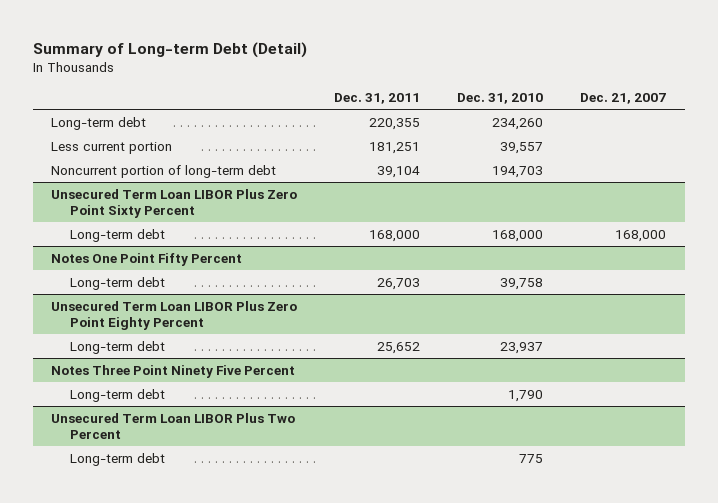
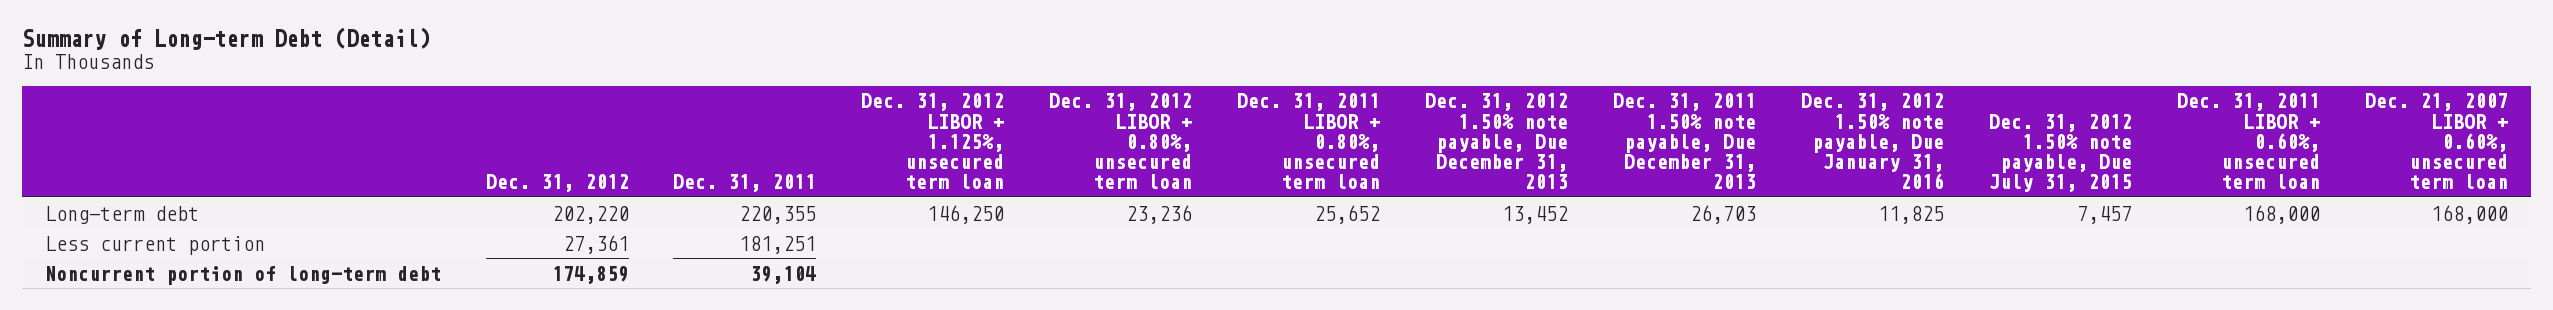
[457,93,544,105] Dec. 31, 2010 -> none
[580,93,667,105] Dec. 21, 2007 -> none
none -> [485,174,629,193] Dec. 31, 2012
none -> [861,93,1005,190] Dec. 31, 2012 LIBOR + 1.125%, unsecured term loan
none -> [1049,93,1193,190] Dec. 31, 2012 LIBOR + 0.80%, unsecured term loan
none -> [1237,93,1381,190] Dec. 31, 2011 LIBOR + 0.80%, unsecured term loan
none -> [1425,93,1569,190] Dec. 31, 2012 1.50% note payable, Due December 31, 2013
none -> [1613,93,1757,190] Dec. 31, 2011 1.50% note payable, Due December 31, 2013
none -> [1801,93,1945,190] Dec. 31, 2012 1.50% note payable, Due January 31, 2016
none -> [1989,113,2133,193] Dec. 31, 2012 1.50% note payable, Due July 31, 2015
none -> [2177,93,2321,190] Dec. 31, 2011 LIBOR + 0.60%, unsecured term loan
none -> [2365,93,2509,190] Dec. 21, 2007 LIBOR + 0.60%, unsecured term loan
[51,188,298,218] Unsecured Term Loan LIBOR Plus Zero Point Sixty Percent -> none
[69,228,165,242] Long-term debt -> none
[51,252,243,266] Notes One Point Fifty Percent -> none
[69,276,165,290] Long-term debt -> none
[51,300,298,330] Unsecured Term Loan LIBOR Plus Zero Point Eighty Percent -> none
[69,340,165,354] Long-term debt -> none
[51,364,296,378] Notes Three Point Ninety Five Percent -> none
[69,388,165,402] Long-term debt -> none
[51,412,296,439] Unsecured Term Loan LIBOR Plus Two Percent -> none
[69,452,165,466] Long-term debt -> none

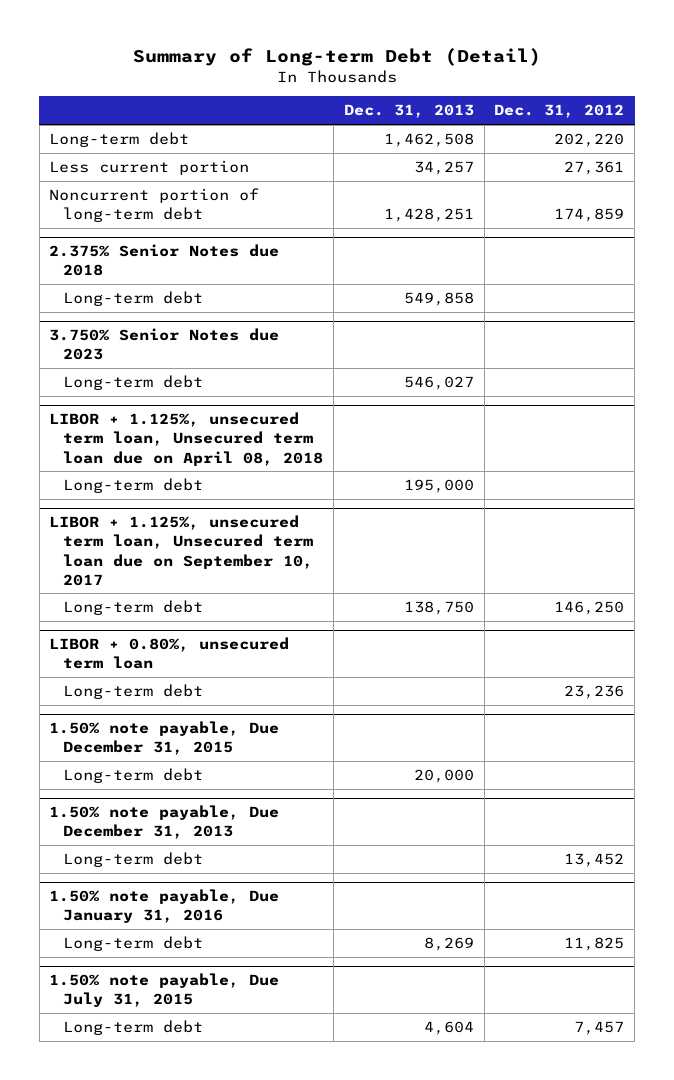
[673,174,817,193] Dec. 31, 2011 -> none
[861,93,1005,190] Dec. 31, 2012 LIBOR + 1.125%, unsecured term loan -> none
[1049,93,1193,190] Dec. 31, 2012 LIBOR + 0.80%, unsecured term loan -> none
[1237,93,1381,190] Dec. 31, 2011 LIBOR + 0.80%, unsecured term loan -> none
[1425,93,1569,190] Dec. 31, 2012 1.50% note payable, Due December 31, 2013 -> none
[1613,93,1757,190] Dec. 31, 2011 1.50% note payable, Due December 31, 2013 -> none
[1801,93,1945,190] Dec. 31, 2012 1.50% note payable, Due January 31, 2016 -> none
[1989,113,2133,193] Dec. 31, 2012 1.50% note payable, Due July 31, 2015 -> none
[2177,93,2321,190] Dec. 31, 2011 LIBOR + 0.60%, unsecured term loan -> none
[2365,93,2509,190] Dec. 21, 2007 LIBOR + 0.60%, unsecured term loan -> none
none -> [343,104,474,119] Dec. 31, 2013
none -> [49,244,280,277] 2.375% Senior Notes due 2018
none -> [62,290,203,306] Long-term debt
none -> [49,328,280,361] 3.750% Senior Notes due 2023
none -> [62,374,203,390] Long-term debt
none -> [49,412,323,466] LIBOR + 1.125%, unsecured term loan, Unsecured term loan due on April 08, 2018
none -> [62,477,203,493] Long-term debt
none -> [49,515,313,586] LIBOR + 1.125%, unsecured term loan, Unsecured term loan due on September 10, 2017
none -> [62,599,203,615] Long-term debt
none -> [49,637,290,670] LIBOR + 0.80%, unsecured term loan
none -> [62,683,203,699] Long-term debt
none -> [49,721,280,756] 1.50% note payable, Due December 31, 2015
none -> [62,767,203,783] Long-term debt
none -> [49,805,280,840] 1.50% note payable, Due December 31, 2013
none -> [62,851,203,867] Long-term debt
none -> [49,889,280,924] 1.50% note payable, Due January 31, 2016
none -> [62,935,203,951] Long-term debt
none -> [49,973,280,1008] 1.50% note payable, Due July 31, 2015
none -> [62,1019,203,1035] Long-term debt

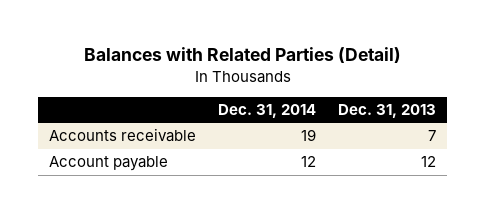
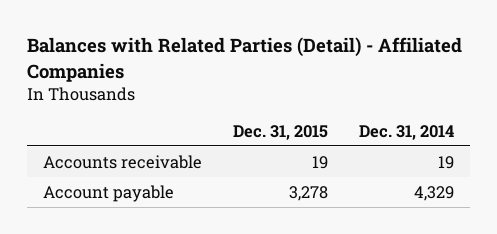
[83,47,401,64] Balances with Related Parties (Detail) -> [27,37,463,82] Balances with Related Parties (Detail) - Affiliated Companies
[338,104,437,119] Dec. 31, 2013 -> none
none -> [233,124,329,140] Dec. 31, 2015
[301,156,317,168] 12 -> [414,185,455,201] 4,329

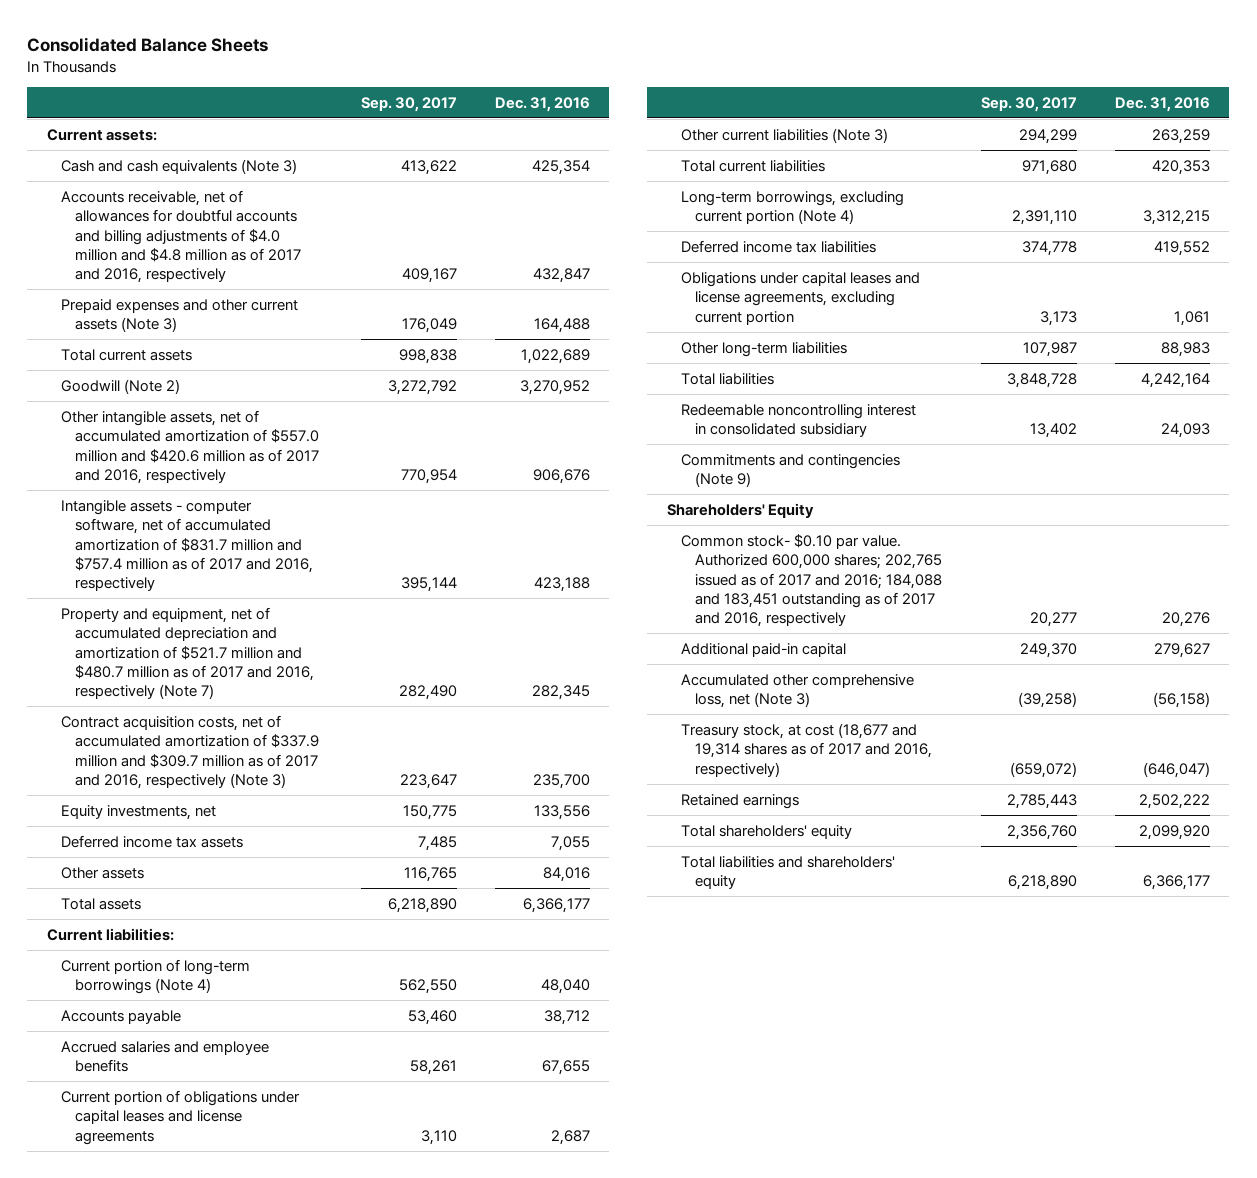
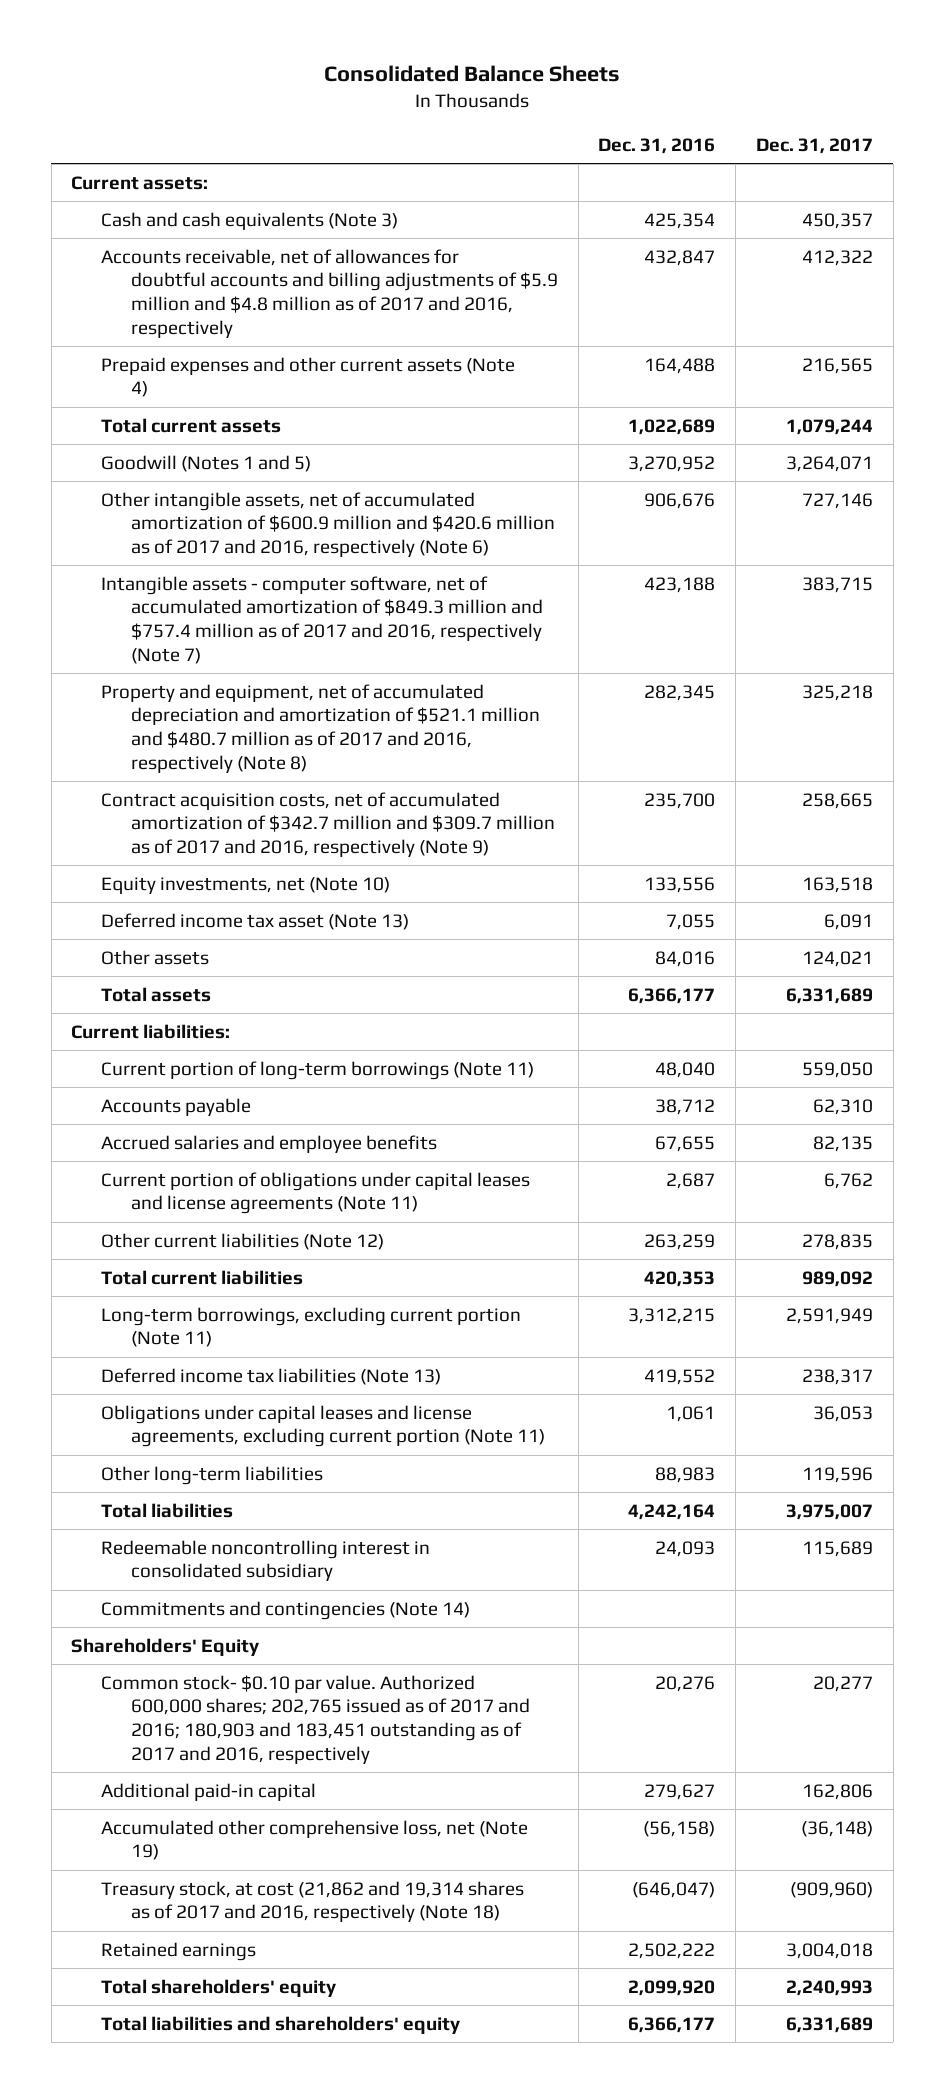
[360,96,457,112] Sep. 30, 2017 -> none
none -> [755,137,873,154] Dec. 31, 2017
[60,190,302,284] Accounts receivable, net of allowances for doubtful accounts and billing adjustments of $4.0 million and $4.8 million as of 2017 and 2016, respectively -> [101,248,559,338] Accounts receivable, net of allowances for doubtful accounts and billing adjustments of $5.9 million and $4.8 million as of 2017 and 2016, respectively
[60,299,298,333] Prepaid expenses and other current assets (Note 3) -> [101,356,516,398] Prepaid expenses and other current assets (Note 4)
[60,379,180,395] Goodwill (Note 2) -> [101,454,312,472] Goodwill (Notes 1 and 5)
[60,410,320,484] Other intangible assets, net of accumulated amortization of $557.0 million and $420.6 million as of 2017 and 2016, respectively -> [101,491,556,558] Other intangible assets, net of accumulated amortization of $600.9 million and $420.6 million as of 2017 and 2016, respectively (Note 6)
[60,500,314,592] Intangible assets - computer software, net of accumulated amortization of $831.7 million and $757.4 million as of 2017 and 2016, respectively -> [101,575,544,664] Intangible assets - computer software, net of accumulated amortization of $849.3 million and $757.4 million as of 2017 and 2016, respectively (Note 7)
[60,607,315,700] Property and equipment, net of accumulated depreciation and amortization of $521.7 million and $480.7 million as of 2017 and 2016, respectively (Note 7) -> [101,683,541,773] Property and equipment, net of accumulated depreciation and amortization of $521.1 million and $480.7 million as of 2017 and 2016, respectively (Note 8)
[60,715,320,789] Contract acquisition costs, net of accumulated amortization of $337.9 million and $309.7 million as of 2017 and 2016, respectively (Note 3) -> [101,791,556,858] Contract acquisition costs, net of accumulated amortization of $342.7 million and $309.7 million as of 2017 and 2016, respectively (Note 9)
[60,805,216,821] Equity investments, net -> [101,876,391,894] Equity investments, net (Note 10)
[60,835,243,849] Deferred income tax assets -> [101,912,410,930] Deferred income tax asset (Note 13)
[60,959,250,995] Current portion of long-term borrowings (Note 4) -> [101,1060,535,1080] Current portion of long-term borrowings (Note 11)
[60,1090,300,1145] Current portion of obligations under capital leases and license agreements -> [101,1171,531,1215] Current portion of obligations under capital leases and license agreements (Note 11)
[680,128,888,144] Other current liabilities (Note 3) -> [101,1232,385,1250] Other current liabilities (Note 12)
[680,191,904,225] Long-term borrowings, excluding current portion (Note 4) -> [101,1306,522,1348] Long-term borrowings, excluding current portion (Note 11)
[680,240,876,254] Deferred income tax liabilities -> [101,1367,442,1385] Deferred income tax liabilities (Note 13)
[680,272,920,325] Obligations under capital leases and license agreements, excluding current portion -> [101,1404,546,1448] Obligations under capital leases and license agreements, excluding current portion (Note 11)
[680,454,900,488] Commitments and contingencies (Note 9) -> [101,1600,471,1620] Commitments and contingencies (Note 14)
[680,534,943,628] Common stock- $0.10 par value. Authorized 600,000 shares; 202,765 issued as of 2017 and 2016; 184,088 and 183,451 outstanding as of 2017 and 2016, respectively -> [101,1674,531,1764] Common stock- $0.10 par value. Authorized 600,000 shares; 202,765 issued as of 2017 and 2016; 180,903 and 183,451 outstanding as of 2017 and 2016, respectively
[680,674,914,709] Accumulated other comprehensive loss, net (Note 3) -> [101,1819,529,1861] Accumulated other comprehensive loss, net (Note 19)
[680,723,933,777] Treasury stock, at cost (18,677 and 19,314 shares as of 2017 and 2016, respectively) -> [101,1880,525,1923] Treasury stock, at cost (21,862 and 19,314 shares as of 2017 and 2016, respectively (Note 18)

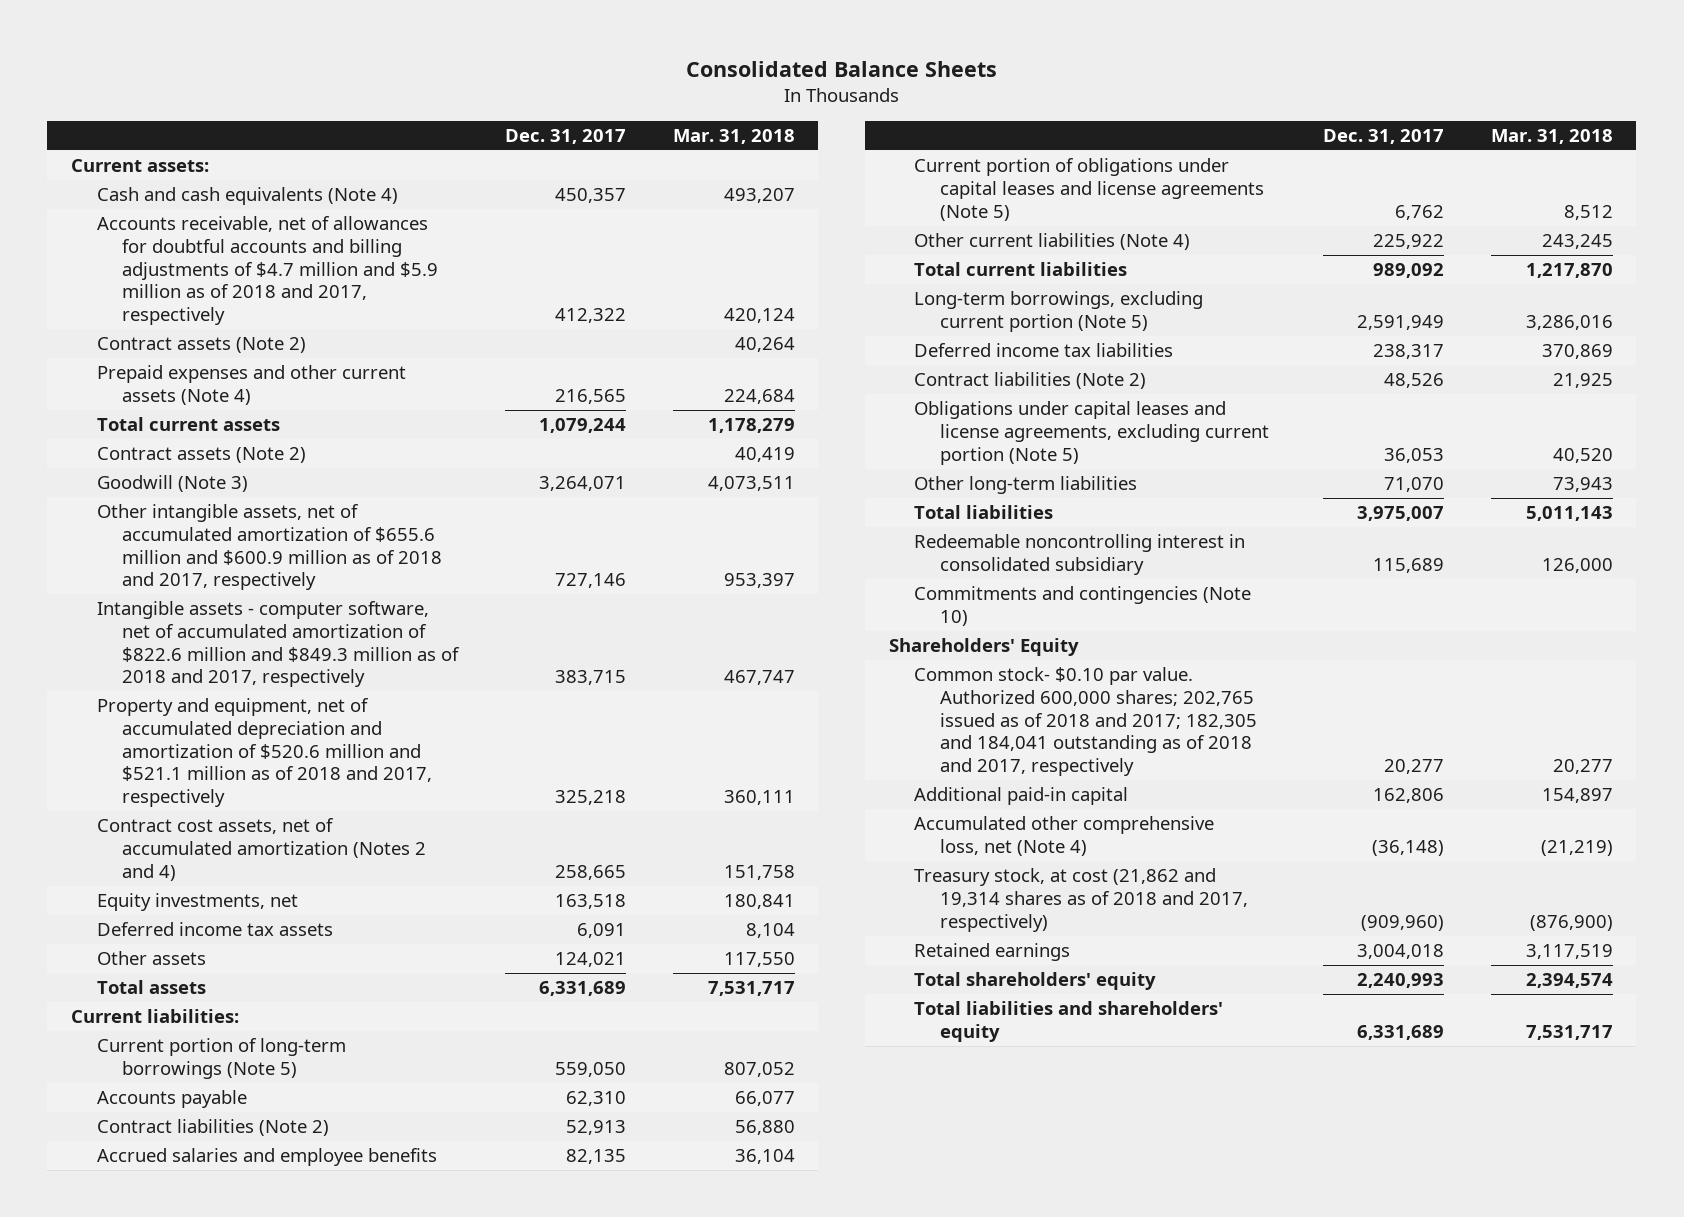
[598,137,716,154] Dec. 31, 2016 -> none
none -> [672,128,795,144] Mar. 31, 2018
[101,211,399,230] Cash and cash equivalents (Note 3) -> [96,187,398,206] Cash and cash equivalents (Note 4)
[101,248,559,338] Accounts receivable, net of allowances for doubtful accounts and billing adjustments of $5.9 million and $4.8 million as of 2017 and 2016, respectively -> [96,216,439,325] Accounts receivable, net of allowances for doubtful accounts and billing adjustments of $4.7 million and $5.9 million as of 2018 and 2017, respectively
none -> [96,337,306,354] Contract assets (Note 2)
none -> [96,447,306,464] Contract assets (Note 2)
[101,454,312,472] Goodwill (Notes 1 and 5) -> [96,475,248,493] Goodwill (Note 3)
[101,491,556,558] Other intangible assets, net of accumulated amortization of $600.9 million and $420.6 million as of 2017 and 2016, respectively (Note 6) -> [96,504,443,591] Other intangible assets, net of accumulated amortization of $655.6 million and $600.9 million as of 2018 and 2017, respectively
[101,575,544,664] Intangible assets - computer software, net of accumulated amortization of $849.3 million and $757.4 million as of 2017 and 2016, respectively (Note 7) -> [96,601,461,688] Intangible assets - computer software, net of accumulated amortization of $822.6 million and $849.3 million as of 2018 and 2017, respectively
[101,683,541,773] Property and equipment, net of accumulated depreciation and amortization of $521.1 million and $480.7 million as of 2017 and 2016, respectively (Note 8) -> [96,698,433,807] Property and equipment, net of accumulated depreciation and amortization of $520.6 million and $521.1 million as of 2018 and 2017, respectively
[101,791,556,858] Contract acquisition costs, net of accumulated amortization of $342.7 million and $309.7 million as of 2017 and 2016, respectively (Note 9) -> [96,818,427,881] Contract cost assets, net of accumulated amortization (Notes 2 and 4)
[101,876,391,894] Equity investments, net (Note 10) -> [96,893,298,912] Equity investments, net
[101,912,410,930] Deferred income tax asset (Note 13) -> [96,922,333,937] Deferred income tax assets
[101,1060,535,1080] Current portion of long-term borrowings (Note 11) -> [96,1038,346,1080] Current portion of long-term borrowings (Note 5)
none -> [96,1119,329,1137] Contract liabilities (Note 2)
[101,1171,531,1215] Current portion of obligations under capital leases and license agreements (Note 11) -> [914,158,1264,221] Current portion of obligations under capital leases and license agreements (Note 5)
[101,1232,385,1250] Other current liabilities (Note 12) -> [914,233,1191,251] Other current liabilities (Note 4)
[801,1233,873,1250] 278,835 -> [1372,234,1444,250] 225,922
[101,1306,522,1348] Long-term borrowings, excluding current portion (Note 11) -> [914,291,1204,333] Long-term borrowings, excluding current portion (Note 5)
[101,1367,442,1385] Deferred income tax liabilities (Note 13) -> [914,343,1174,358] Deferred income tax liabilities
none -> [914,372,1147,390] Contract liabilities (Note 2)
[101,1404,546,1448] Obligations under capital leases and license agreements, excluding current portion (Note 11) -> [914,401,1269,465] Obligations under capital leases and license agreements, excluding current portion (Note 5)
[801,1466,873,1483] 119,596 -> [1383,477,1444,493] 71,070
[101,1600,471,1620] Commitments and contingencies (Note 14) -> [914,586,1252,627] Commitments and contingencies (Note 10)
[101,1674,531,1764] Common stock- $0.10 par value. Authorized 600,000 shares; 202,765 issued as of 2017 and 2016; 180,903 and 183,451 outstanding as of 2017 and 2016, respectively -> [914,667,1257,776] Common stock- $0.10 par value. Authorized 600,000 shares; 202,765 issued as of 2018 and 2017; 182,305 and 184,041 outstanding as of 2018 and 2017, respectively
[101,1819,529,1861] Accumulated other comprehensive loss, net (Note 19) -> [914,816,1215,857] Accumulated other comprehensive loss, net (Note 4)
[101,1880,525,1923] Treasury stock, at cost (21,862 and 19,314 shares as of 2017 and 2016, respectively (Note 18) -> [914,868,1248,932] Treasury stock, at cost (21,862 and 19,314 shares as of 2018 and 2017, respectively)

